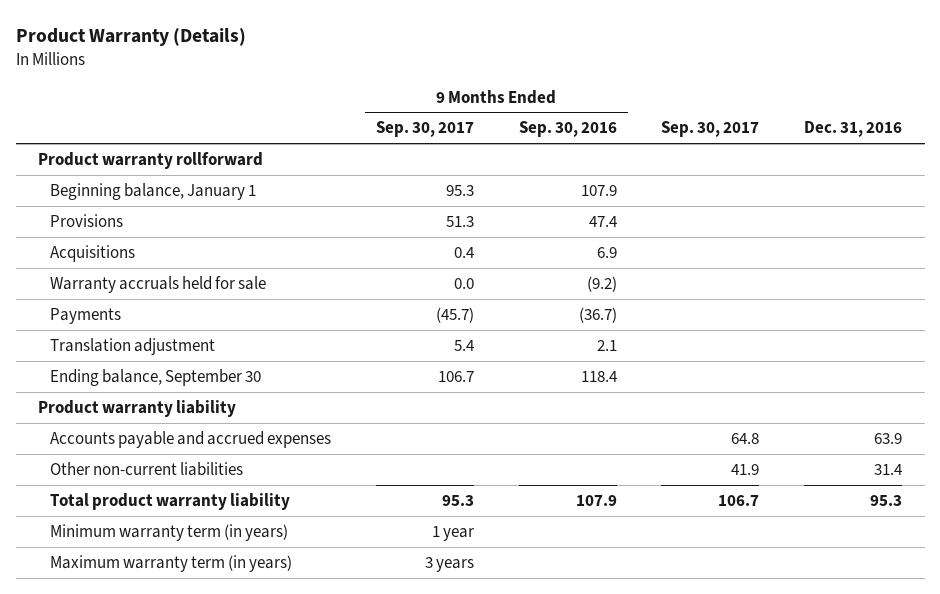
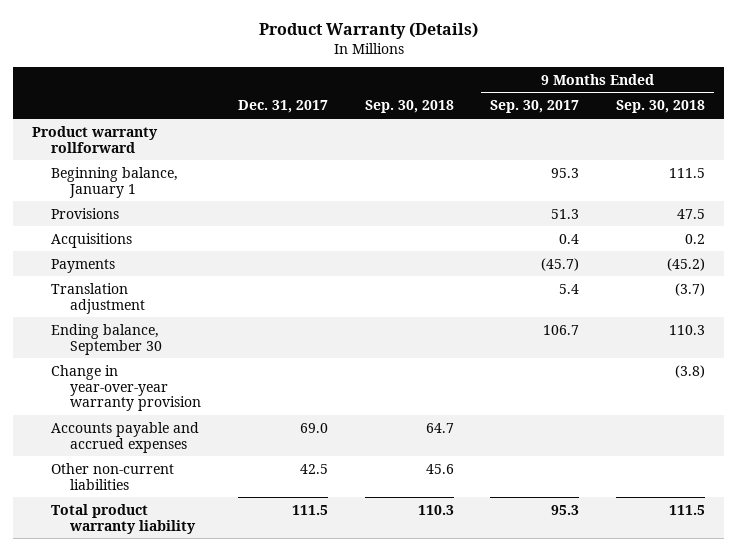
[518,121,617,138] Sep. 30, 2016 -> none
[661,121,760,138] Sep. 30, 2017 -> none
[804,121,903,138] Dec. 31, 2016 -> none
none -> [237,100,328,114] Dec. 31, 2017
none -> [364,100,454,114] Sep. 30, 2018
none -> [616,100,706,114] Sep. 30, 2018
[50,275,267,293] Warranty accruals held for sale -> none
[37,399,236,417] Product warranty liability -> none
none -> [50,364,202,412] Change in year-over-year warranty provision
[50,523,289,541] Minimum warranty term (in years) -> none
[50,554,293,572] Maximum warranty term (in years) -> none

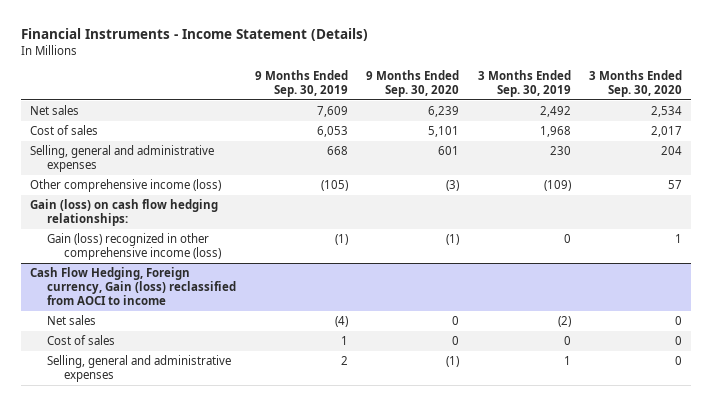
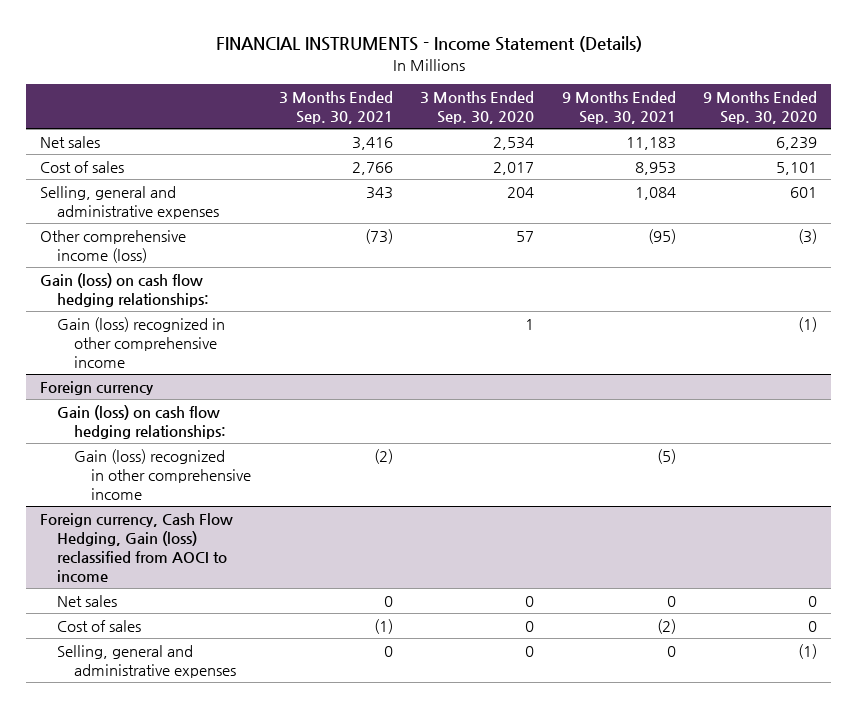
[20,27,368,41] Financial Instruments - Income Statement (Details) -> [215,36,642,53] FINANCIAL INSTRUMENTS - Income Statement (Details)
[254,70,348,98] 9 Months Ended Sep. 30, 2019 -> none
[477,70,571,98] 3 Months Ended Sep. 30, 2019 -> none
none -> [278,91,393,125] 3 Months Ended Sep. 30, 2021
none -> [561,91,676,125] 9 Months Ended Sep. 30, 2021
[47,233,222,260] Gain (loss) recognized in other comprehensive income (loss) -> [57,316,226,368] Gain (loss) recognized in other comprehensive income
none -> [39,380,154,395] Foreign currency
none -> [57,404,227,439] Gain (loss) on cash flow hedging relationships:
none -> [74,448,252,500] Gain (loss) recognized in other comprehensive income
[29,267,237,305] Cash Flow Hedging, Foreign currency, Gain (loss) reclassified from AOCI to income -> [39,512,233,582] Foreign currency, Cash Flow Hedging, Gain (loss) reclassified from AOCI to income

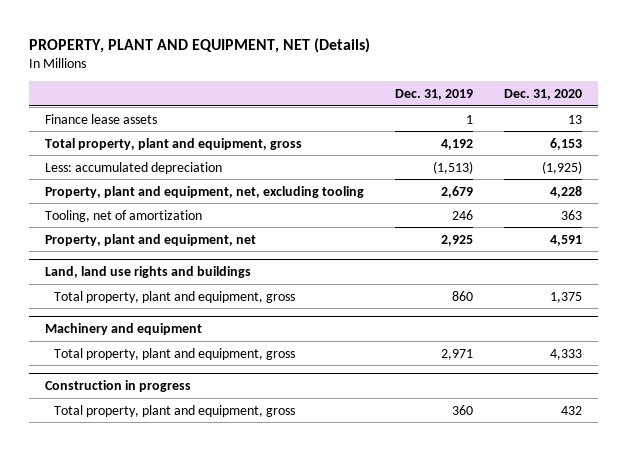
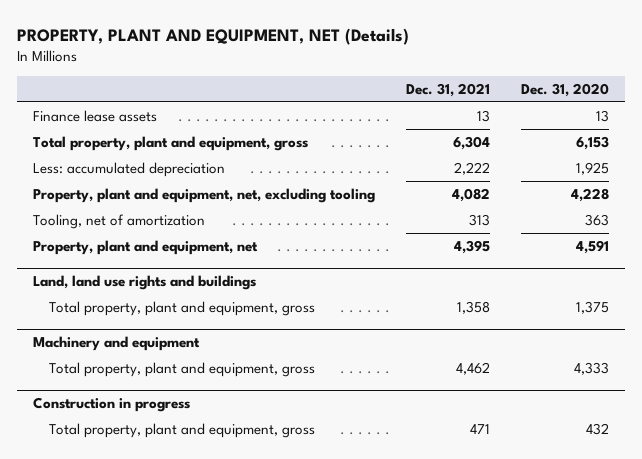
[395,88,474,100] Dec. 31, 2019 -> none
none -> [405,83,490,98] Dec. 31, 2021
[542,160,583,174] (1,925) -> [576,161,610,175] 1,925

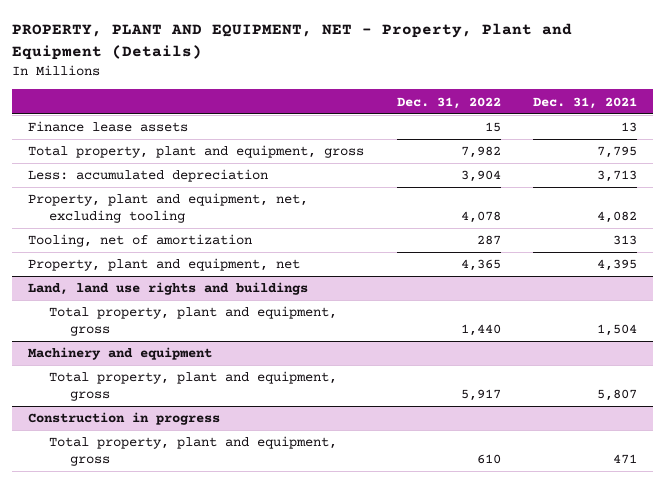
[17,27,410,45] PROPERTY, PLANT AND EQUIPMENT, NET (Details) -> [12,23,573,61] PROPERTY, PLANT AND EQUIPMENT, NET - Property, Plant and Equipment (Details)
[521,83,610,98] Dec. 31, 2020 -> none
none -> [396,96,501,109] Dec. 31, 2022
[452,135,490,150] 6,304 -> [596,146,637,159] 7,795
[453,161,490,175] 2,222 -> [596,170,637,183] 3,713
[456,300,490,314] 1,358 -> [596,323,637,336] 1,504
[455,361,490,375] 4,462 -> [596,388,637,401] 5,807

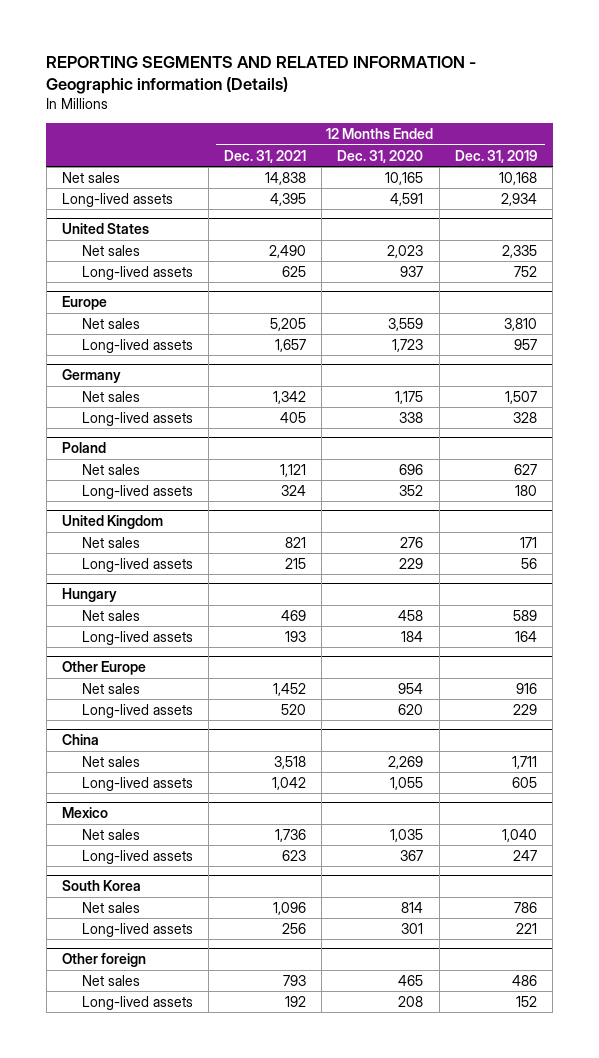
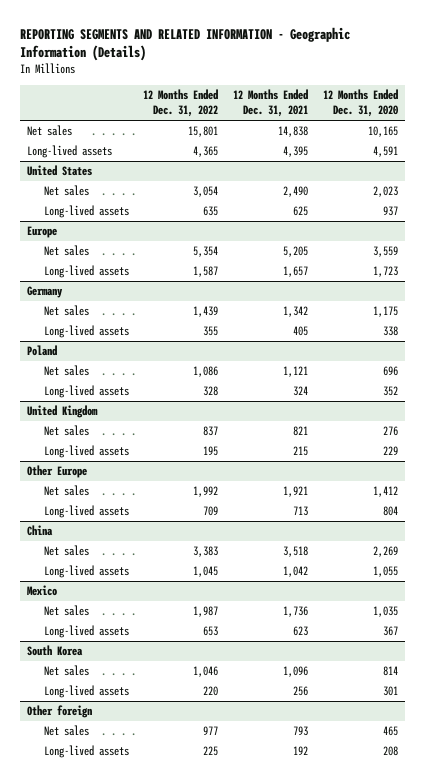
[46,55,477,94] REPORTING SEGMENTS AND RELATED INFORMATION - Geographic information (Details) -> [19,26,350,62] REPORTING SEGMENTS AND RELATED INFORMATION - Geographic Information (Details)
[454,149,537,163] Dec. 31, 2019 -> none
none -> [143,89,219,118] 12 Months Ended Dec. 31, 2022
[61,587,117,602] Hungary -> none
[81,609,140,621] Net sales -> none
[81,630,193,645] Long-lived assets -> none
[273,682,307,696] 1,452 -> [282,485,308,497] 1,921
[398,682,424,694] 954 -> [372,485,398,497] 1,412
[281,703,307,715] 520 -> [292,505,308,516] 713
[398,703,424,715] 620 -> [382,505,398,516] 804

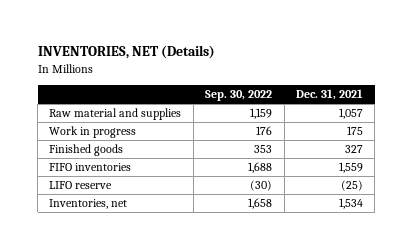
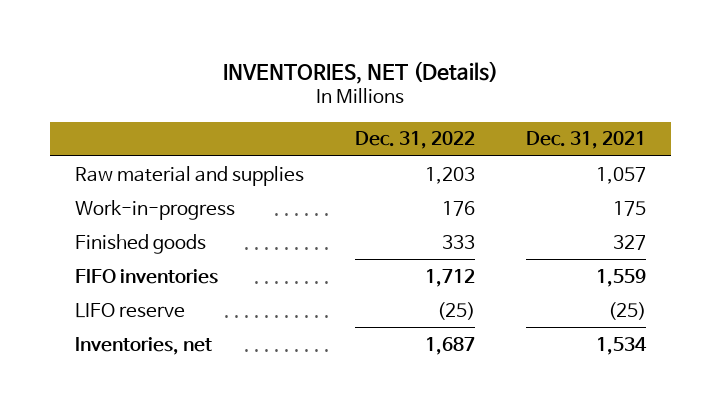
[205,90,273,102] Sep. 30, 2022 -> none
none -> [354,131,475,150] Dec. 31, 2022
[49,126,137,139] Work in progress -> [75,199,236,220] Work-in-progress

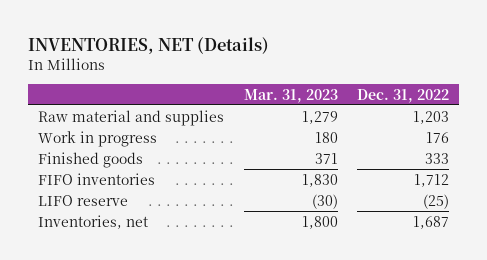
[525,131,646,150] Dec. 31, 2021 -> none
none -> [243,88,338,103] Mar. 31, 2023
[75,199,236,220] Work-in-progress -> [38,130,158,147] Work in progress

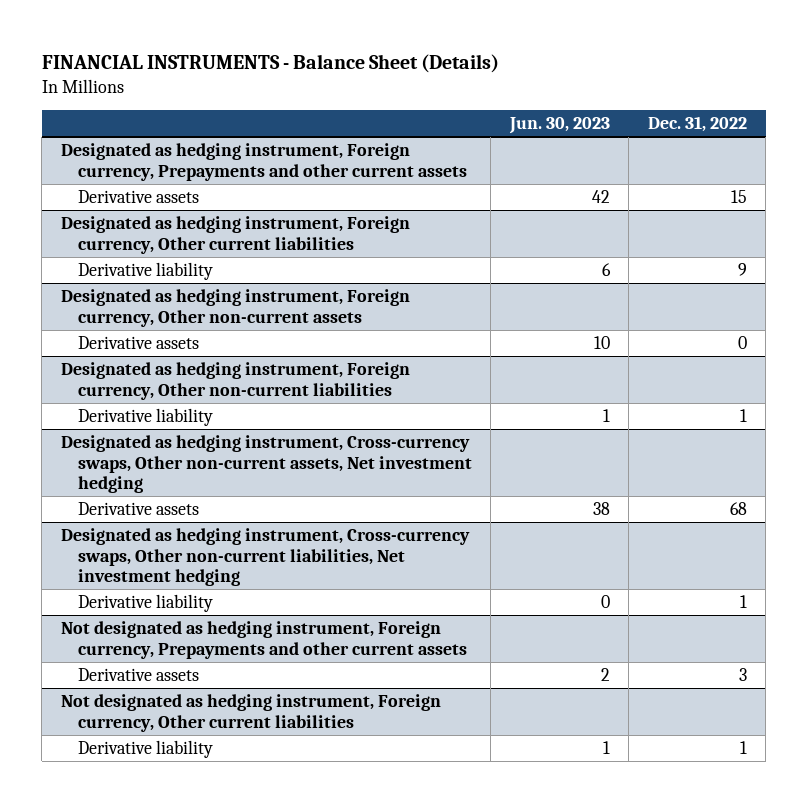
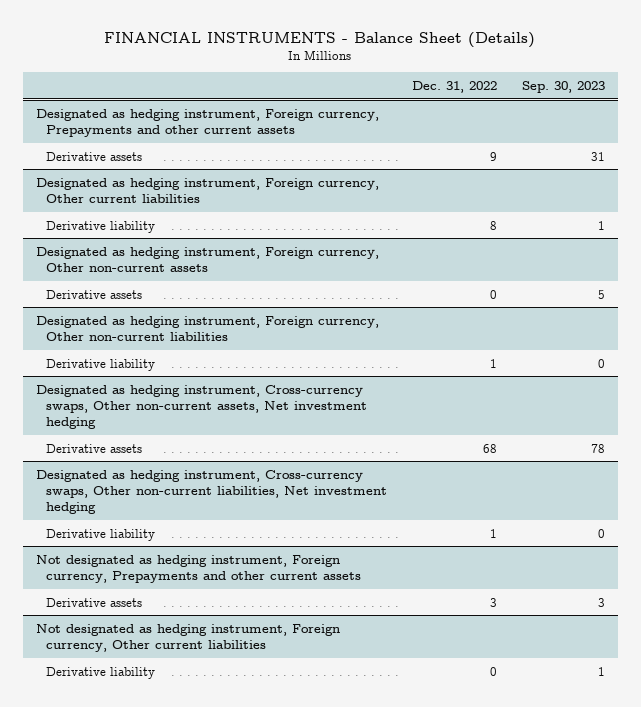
[508,117,610,135] Jun. 30, 2023 -> none
none -> [521,80,605,93] Sep. 30, 2023
[730,190,747,204] 15 -> [489,151,497,161] 9
[737,263,747,277] 9 -> [489,220,497,230] 8
[739,741,747,755] 1 -> [489,666,497,676] 0

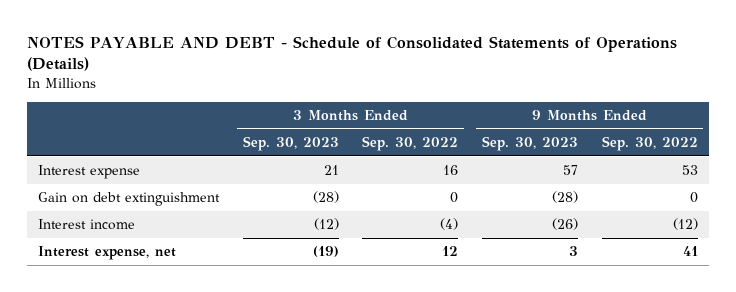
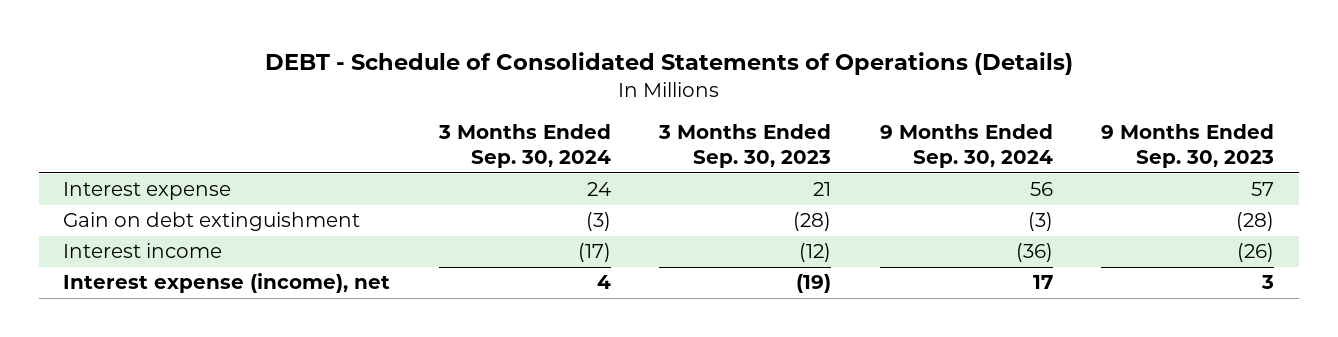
[26,35,677,72] NOTES PAYABLE AND DEBT - Schedule of Consolidated Statements of Operations (Details) -> [264,51,1073,75] DEBT - Schedule of Consolidated Statements of Operations (Details)
[362,136,459,152] Sep. 30, 2022 -> none
[601,136,698,152] Sep. 30, 2022 -> none
none -> [437,123,611,169] 3 Months Ended Sep. 30, 2024
none -> [879,123,1053,169] 9 Months Ended Sep. 30, 2024
[38,246,177,261] Interest expense, net -> [63,273,391,294] Interest expense (income), net

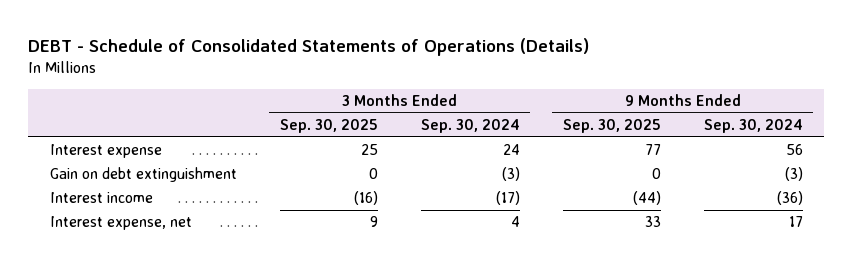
[658,123,832,169] 3 Months Ended Sep. 30, 2023 -> none
[1101,123,1275,169] 9 Months Ended Sep. 30, 2023 -> none
none -> [279,119,378,134] Sep. 30, 2025
none -> [562,119,661,134] Sep. 30, 2025
[63,273,391,294] Interest expense (income), net -> [49,216,192,231] Interest expense, net

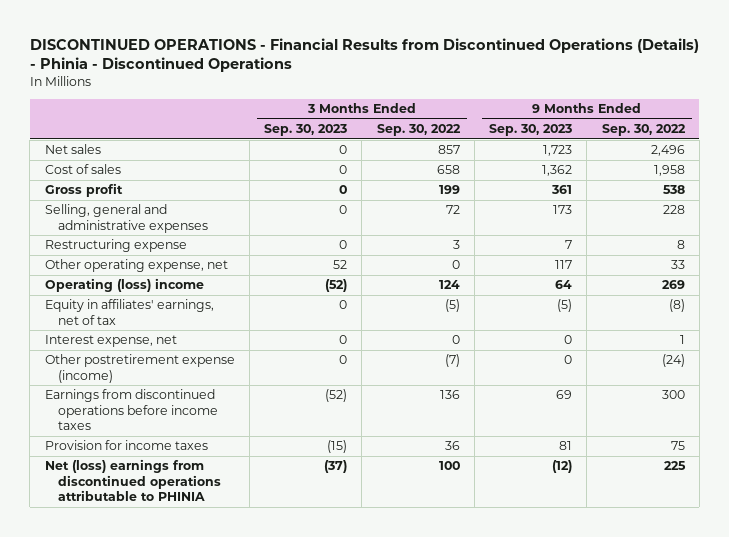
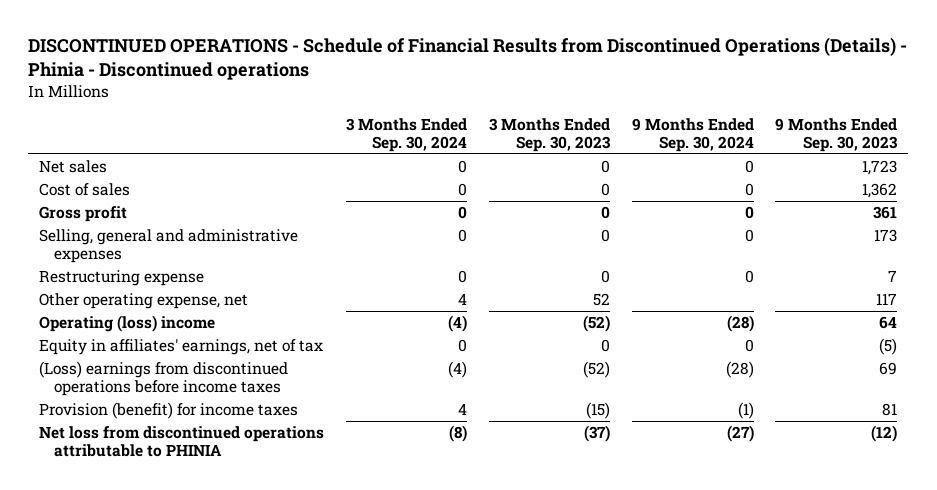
[29,37,699,73] DISCONTINUED OPERATIONS - Financial Results from Discontinued Operations (Details) - Phinia - Discontinued Operations -> [28,37,908,81] DISCONTINUED OPERATIONS - Schedule of Financial Results from Discontinued Operations (Details) - Phinia - Discontinued operations
[376,124,461,137] Sep. 30, 2022 -> none
[601,124,686,137] Sep. 30, 2022 -> none
none -> [346,117,468,152] 3 Months Ended Sep. 30, 2024
none -> [631,117,754,152] 9 Months Ended Sep. 30, 2024
[44,335,177,348] Interest expense, net -> none
[44,354,235,383] Other postretirement expense (income) -> none
[44,389,219,431] Earnings from discontinued operations before income taxes -> [39,360,289,397] (Loss) earnings from discontinued operations before income taxes
[44,440,208,451] Provision for income taxes -> [39,401,299,419] Provision (benefit) for income taxes
[44,459,222,502] Net (loss) earnings from discontinued operations attributable to PHINIA -> [39,425,325,458] Net loss from discontinued operations attributable to PHINIA

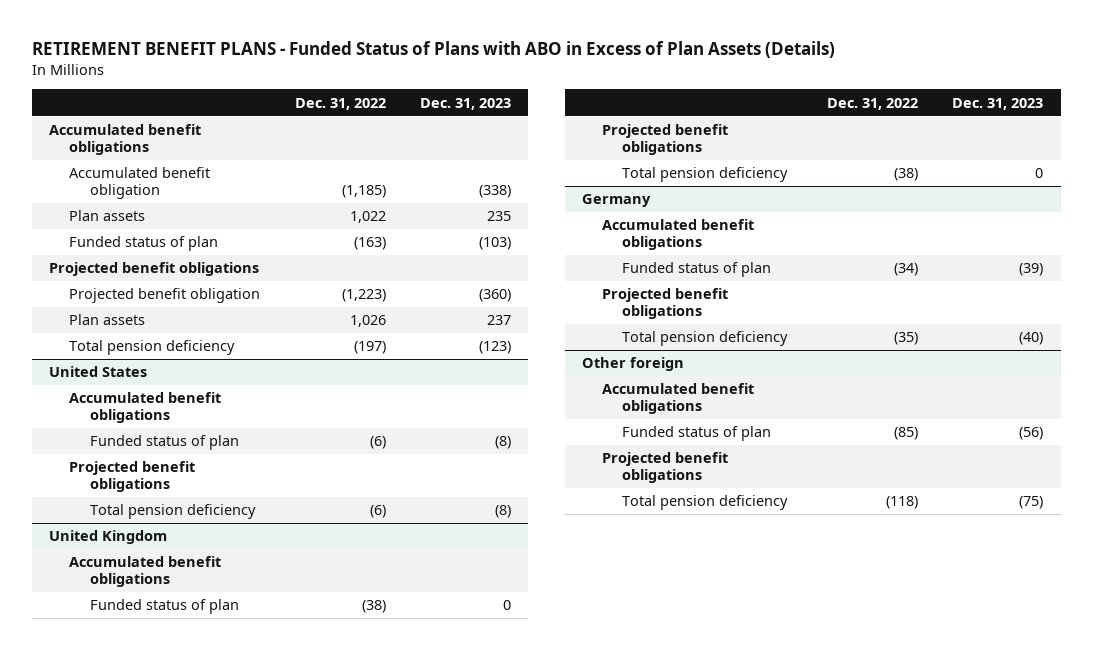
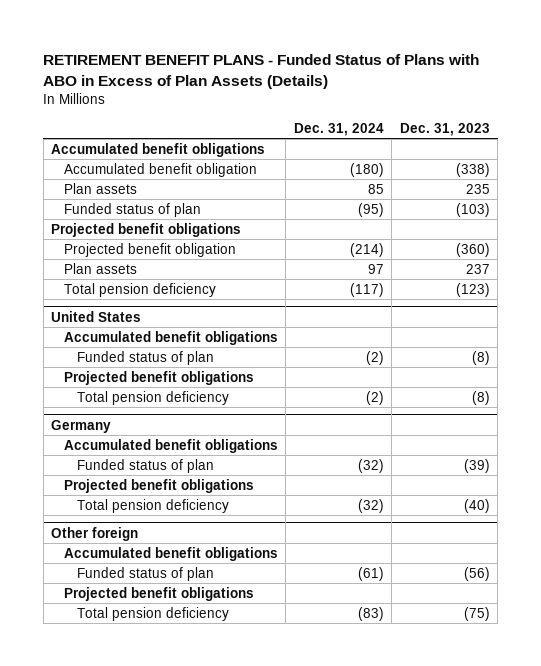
[294,97,386,110] Dec. 31, 2022 -> none
none -> [293,122,384,136] Dec. 31, 2024
[49,530,168,545] United Kingdom -> none
[69,556,222,588] Accumulated benefit obligations -> none
[89,599,239,615] Funded status of plan -> none
[601,124,728,156] Projected benefit obligations -> none
[621,167,788,183] Total pension deficiency -> none

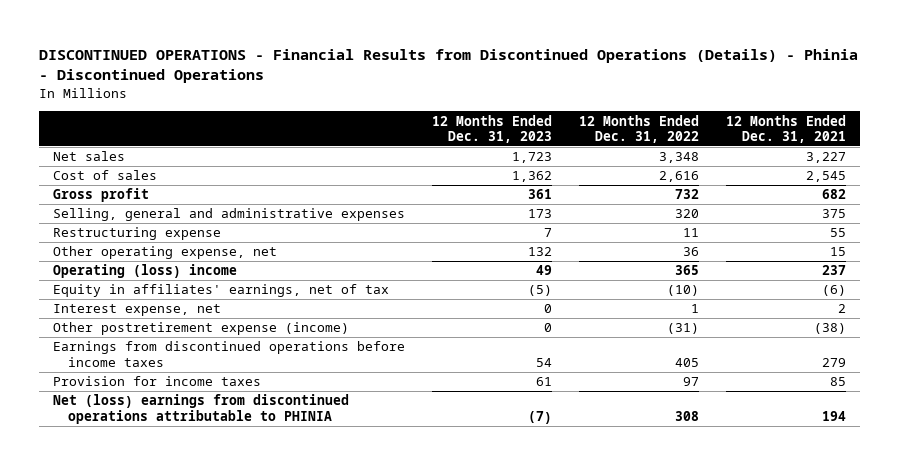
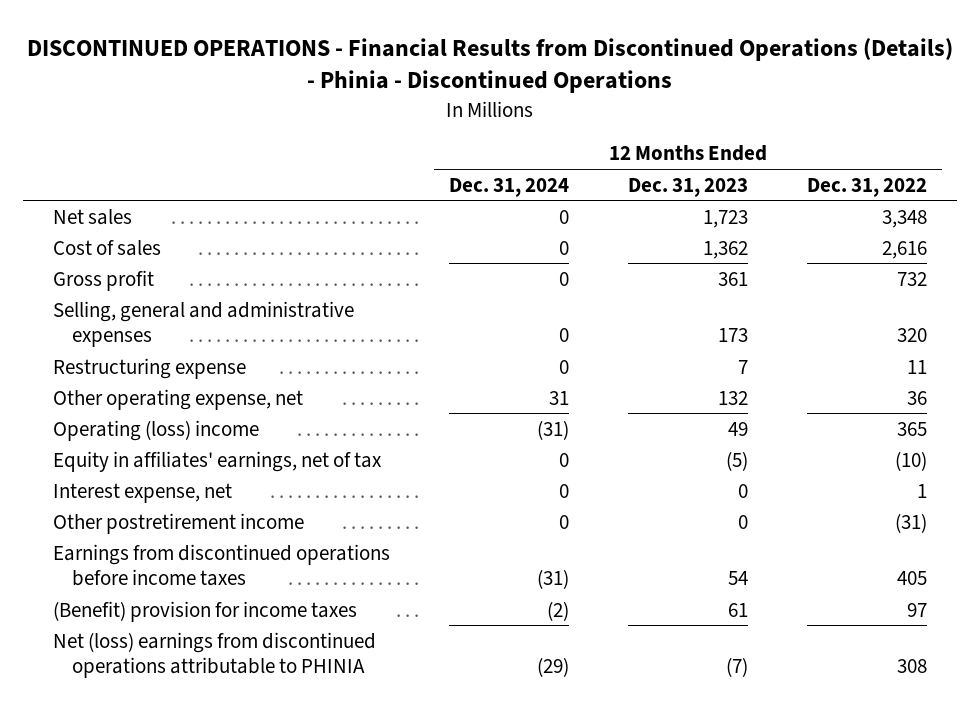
[726,114,847,143] 12 Months Ended Dec. 31, 2021 -> none
none -> [448,177,569,197] Dec. 31, 2024
[52,322,349,336] Other postretirement expense (income) -> [52,512,304,534] Other postretirement income
[52,376,261,387] Provision for income taxes -> [52,600,357,622] (Benefit) provision for income taxes

